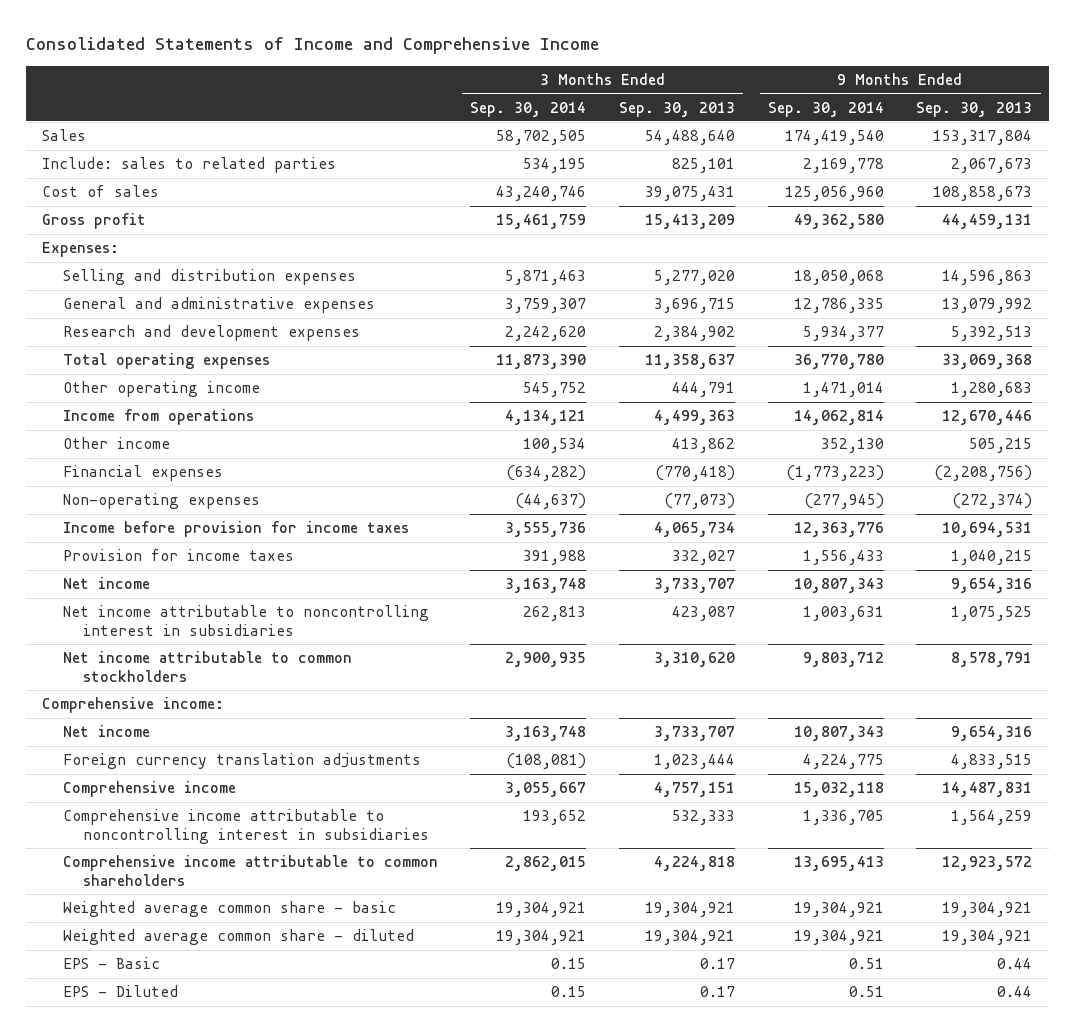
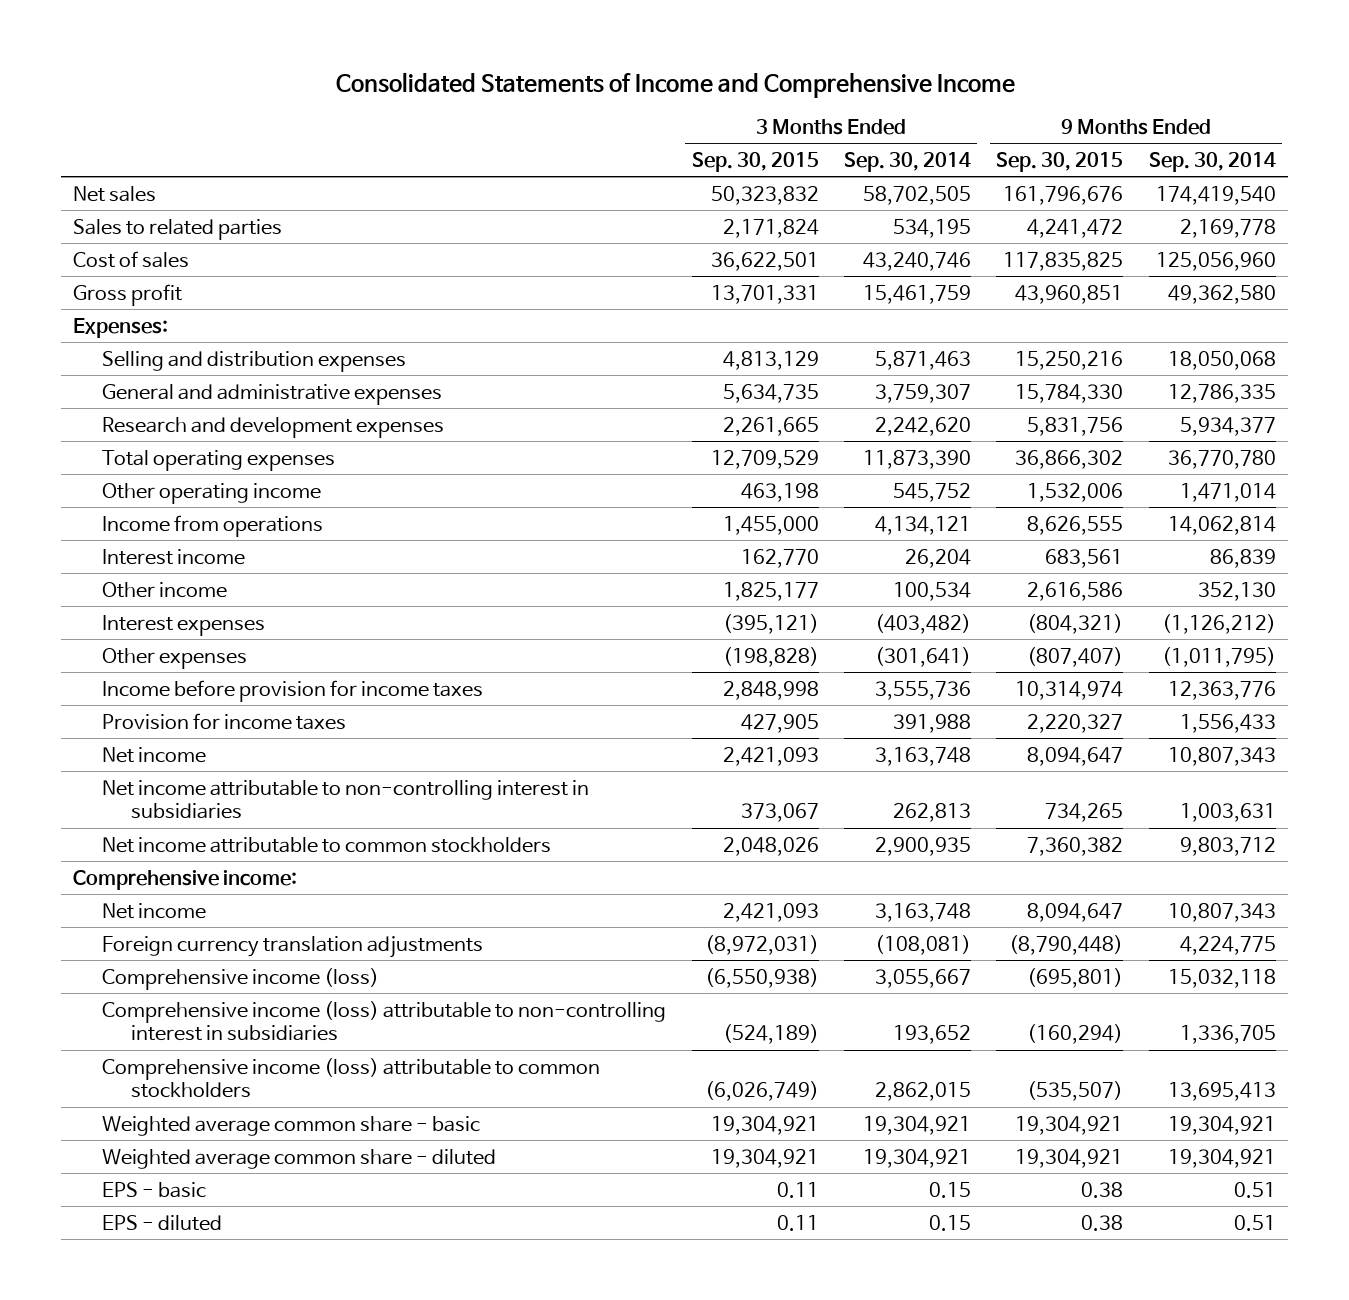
[619,101,736,117] Sep. 30, 2013 -> none
[916,101,1033,117] Sep. 30, 2013 -> none
none -> [691,151,819,172] Sep. 30, 2015
none -> [996,151,1124,172] Sep. 30, 2015
[42,129,87,142] Sales -> [73,185,157,202] Net sales
[42,157,337,174] Include: sales to related parties -> [73,218,283,240] Sales to related parties
none -> [102,548,246,565] Interest income
[62,465,223,482] Financial expenses -> [102,614,266,636] Interest expenses
[506,465,587,482] (634,282) -> [875,613,972,634] (403,482)
[785,465,884,482] (1,773,223) -> [1161,613,1276,634] (1,126,212)
[62,493,260,510] Non-operating expenses -> [102,647,248,669] Other expenses
[515,493,587,510] (44,637) -> [875,646,972,667] (301,641)
[803,493,884,510] (277,945) -> [1161,646,1276,667] (1,011,795)
[62,605,429,636] Net income attributable to noncontrolling interest in subsidiaries -> [102,779,590,820] Net income attributable to non-controlling interest in subsidiaries
[62,781,236,798] Comprehensive income -> [102,967,380,990] Comprehensive income (loss)
[62,809,430,844] Comprehensive income attributable to noncontrolling interest in subsidiaries -> [102,1000,667,1042] Comprehensive income (loss) attributable to non-controlling interest in subsidiaries
[62,855,438,886] Comprehensive income attributable to common shareholders -> [102,1057,601,1099] Comprehensive income (loss) attributable to common stockholders
[62,957,160,970] EPS - Basic -> [102,1181,207,1198] EPS - basic
[62,985,178,998] EPS - Diluted -> [102,1214,223,1231] EPS - diluted

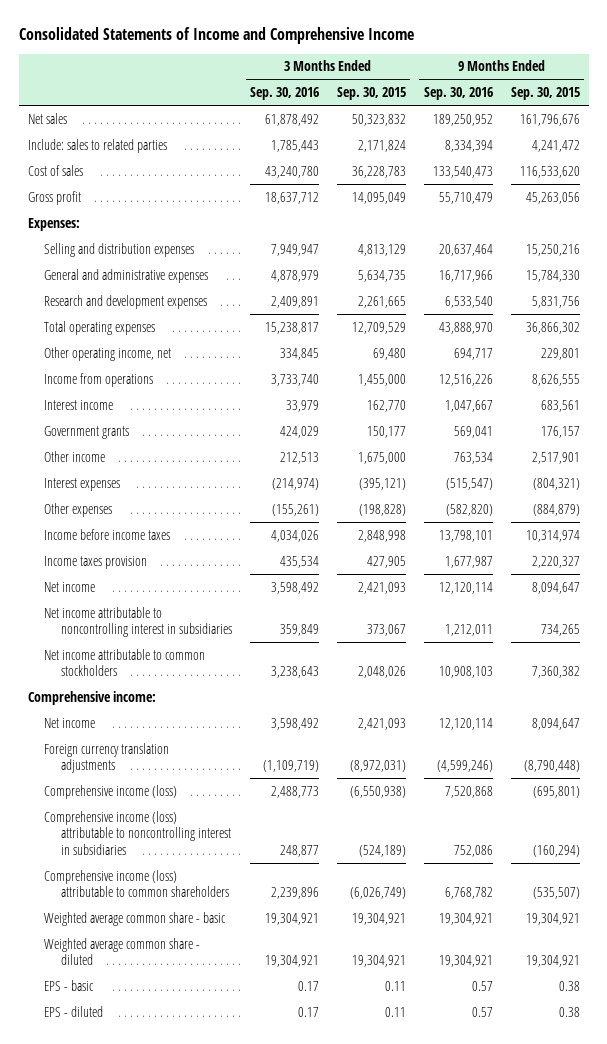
[844,151,972,172] Sep. 30, 2014 -> none
[1148,151,1276,172] Sep. 30, 2014 -> none
none -> [250,87,320,101] Sep. 30, 2016
none -> [423,87,493,101] Sep. 30, 2016
[73,218,283,240] Sales to related parties -> [27,138,167,153] Include: sales to related parties
[710,251,819,271] 36,622,501 -> [352,165,407,178] 36,228,783
[1003,251,1124,271] 117,835,825 -> [519,165,580,178] 116,533,620
[710,284,819,304] 13,701,331 -> [352,191,407,204] 14,095,049
[1015,284,1124,304] 43,960,851 -> [525,191,580,204] 45,263,056
[102,482,322,504] Other operating income -> [44,346,172,361] Other operating income, net
[740,482,819,502] 463,198 -> [373,347,407,360] 69,480
[1027,482,1124,502] 1,532,006 -> [540,347,580,360] 229,801
none -> [44,425,130,439] Government grants
[722,581,819,601] 1,825,177 -> [358,451,407,464] 1,675,000
[1027,581,1124,601] 2,616,586 -> [531,451,580,464] 2,517,901
[1027,646,1124,667] (807,407) -> [532,503,580,516] (884,879)
[102,679,484,702] Income before provision for income taxes -> [44,528,171,540] Income before income taxes
[102,712,347,730] Provision for income taxes -> [44,555,148,569] Income taxes provision
[102,779,590,820] Net income attributable to non-controlling interest in subsidiaries -> [44,606,233,638] Net income attributable to noncontrolling interest in subsidiaries
[102,1000,667,1042] Comprehensive income (loss) attributable to non-controlling interest in subsidiaries -> [44,810,232,856] Comprehensive income (loss) attributable to noncontrolling interest in subsidiaries
[102,1057,601,1099] Comprehensive income (loss) attributable to common stockholders -> [44,869,230,898] Comprehensive income (loss) attributable to common shareholders

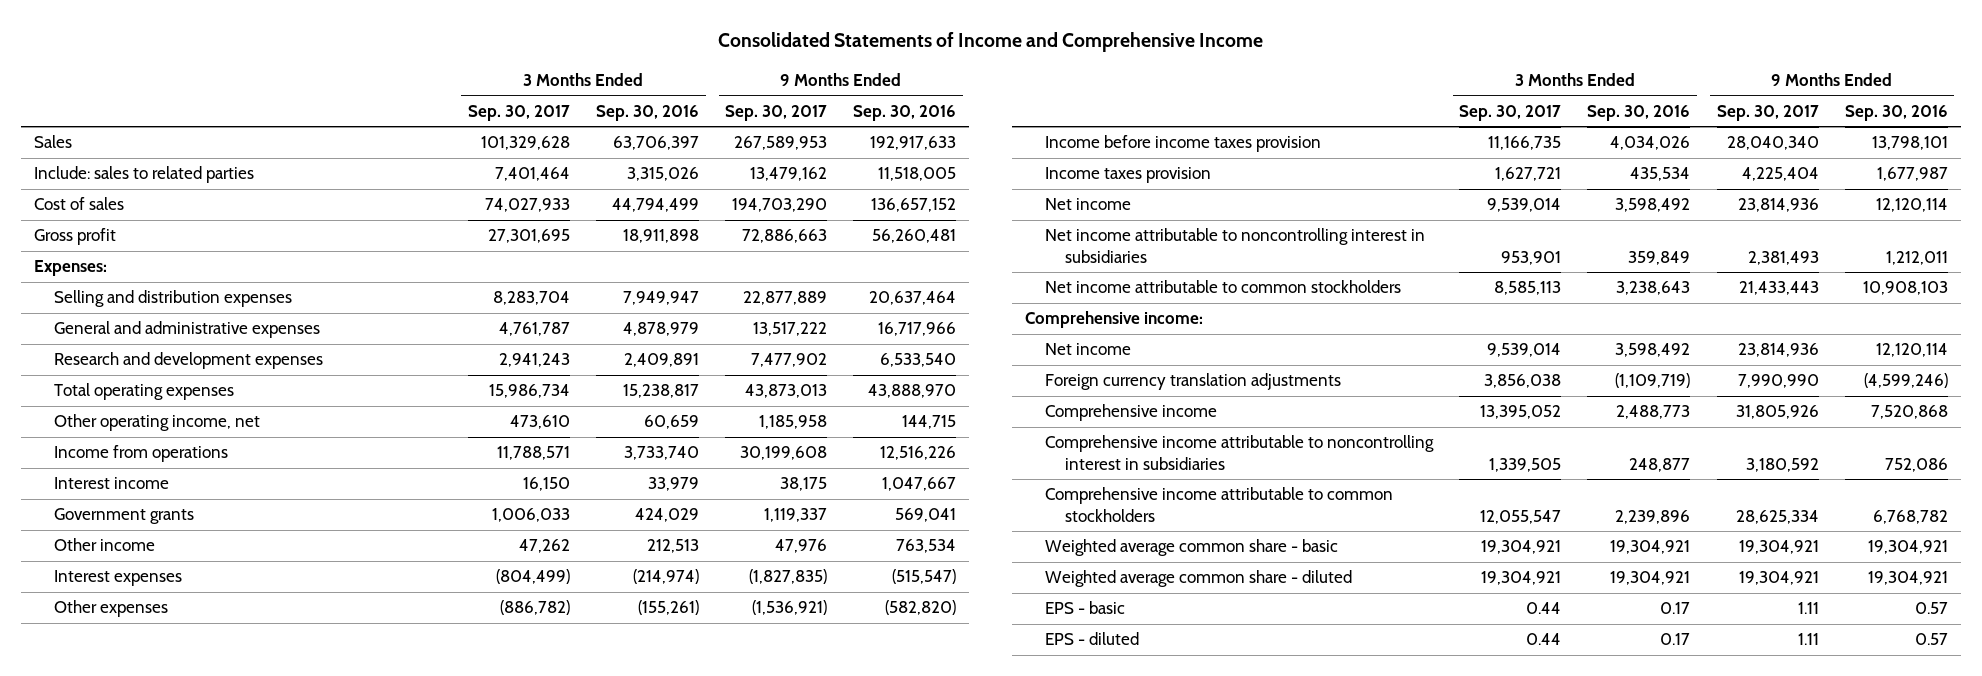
[337,87,407,101] Sep. 30, 2015 -> none
[510,87,580,101] Sep. 30, 2015 -> none
none -> [467,104,570,121] Sep. 30, 2017
none -> [725,104,828,121] Sep. 30, 2017
[27,112,67,124] Net sales -> [33,135,72,149] Sales
[265,113,320,126] 61,878,492 -> [613,136,700,151] 63,706,397
[432,113,493,126] 189,250,952 -> [870,136,957,151] 192,917,633
[271,139,320,152] 1,785,443 -> [627,167,700,182] 3,315,026
[444,139,493,152] 8,334,394 -> [878,167,957,182] 11,518,005
[265,165,320,178] 43,240,780 -> [612,198,700,213] 44,794,499
[432,165,493,178] 133,540,473 -> [871,198,957,213] 136,657,152
[265,191,320,204] 18,637,712 -> [623,229,700,244] 18,911,898
[438,191,493,204] 55,710,479 -> [872,229,957,244] 56,260,481
[280,347,320,360] 334,845 -> [644,415,700,430] 60,659
[453,347,493,360] 694,717 -> [902,415,957,430] 144,715
[44,528,171,540] Income before income taxes -> [1045,135,1322,153] Income before income taxes provision
[44,784,178,799] Comprehensive income (loss) -> [1045,404,1218,422] Comprehensive income
[44,810,232,856] Comprehensive income (loss) attributable to noncontrolling interest in subsidiaries -> [1045,435,1435,470] Comprehensive income attributable to noncontrolling interest in subsidiaries
[44,869,230,898] Comprehensive income (loss) attributable to common shareholders -> [1045,487,1394,522] Comprehensive income attributable to common stockholders

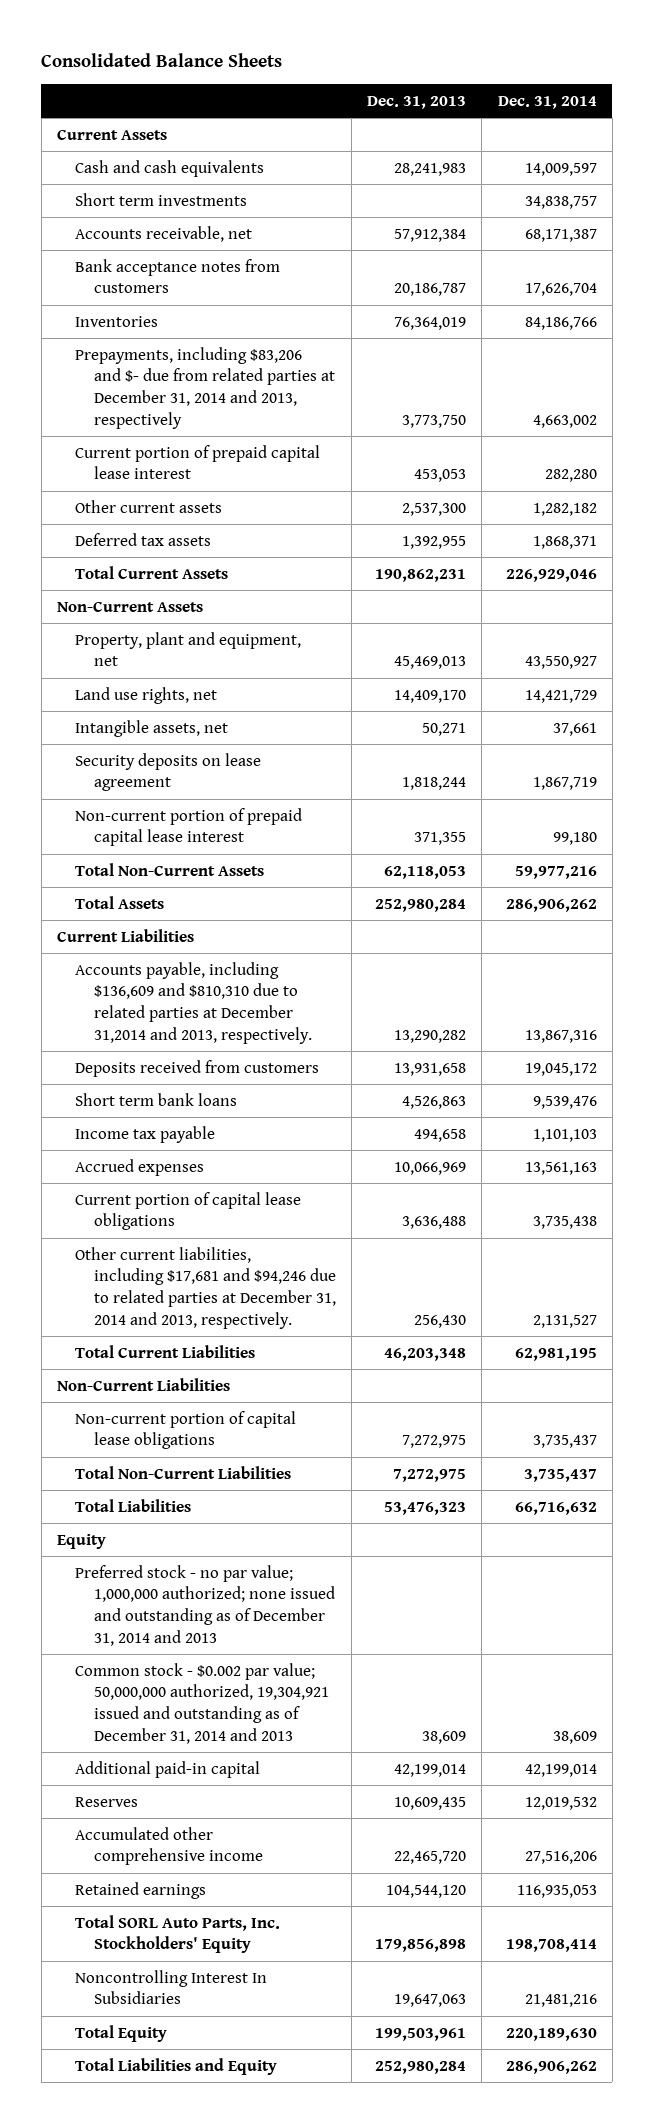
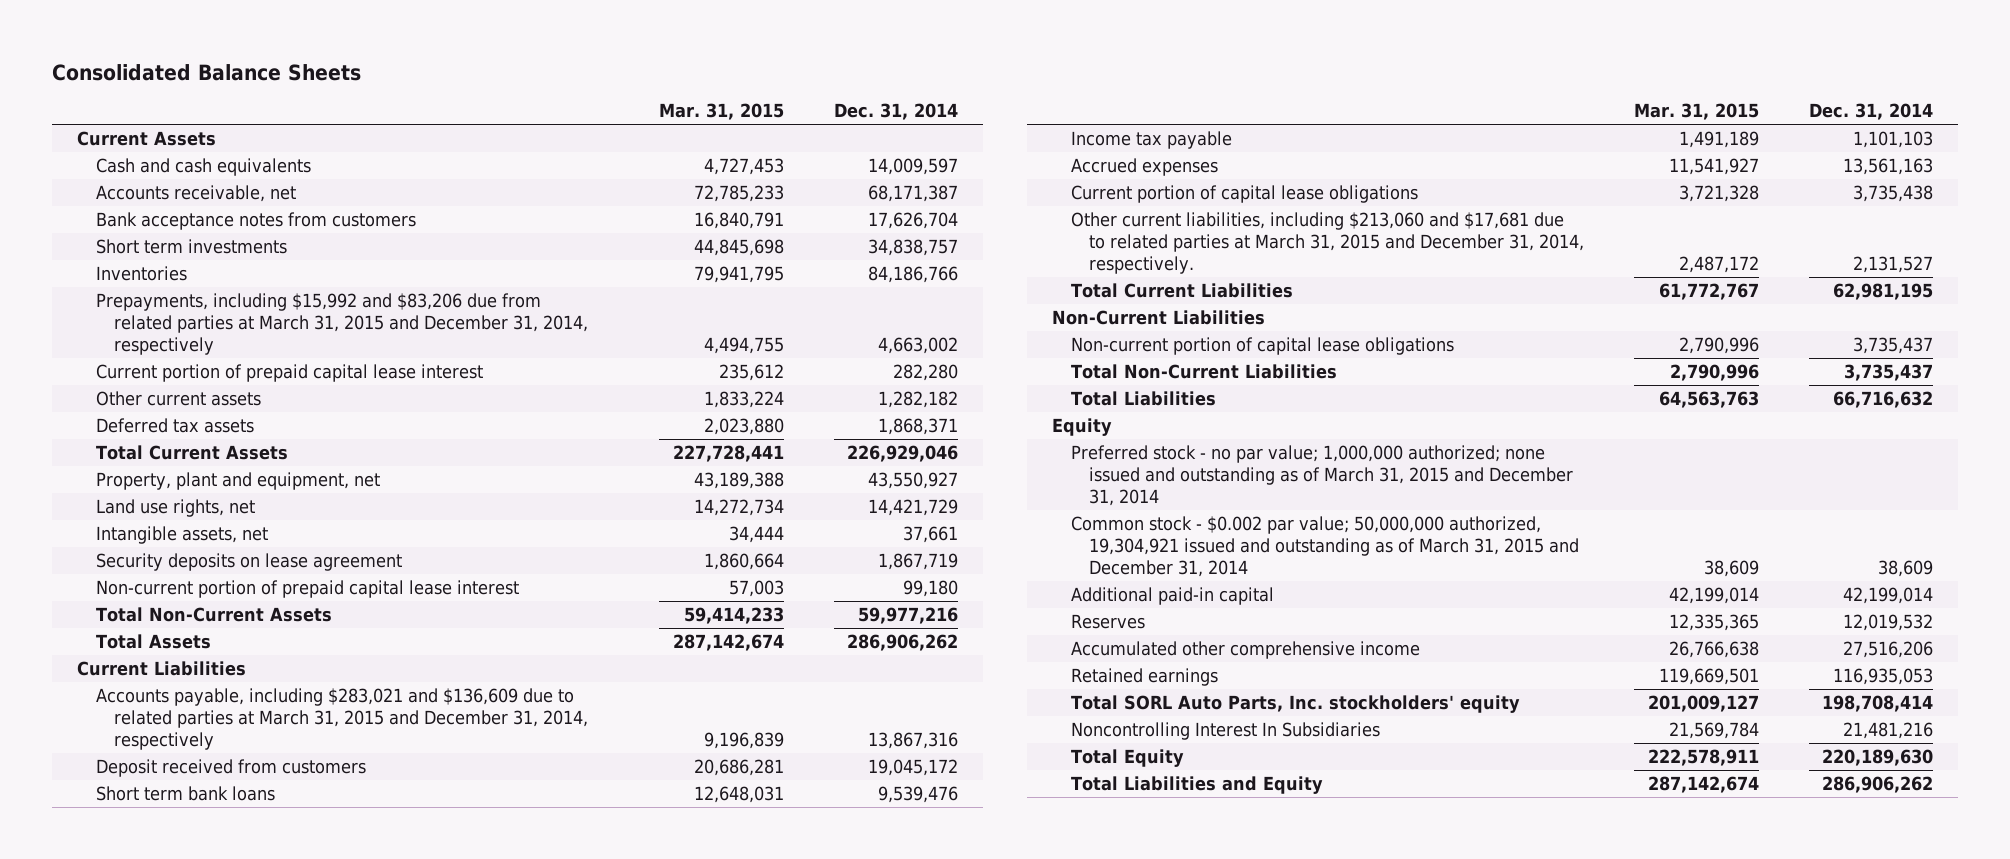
[367,95,467,109] Dec. 31, 2013 -> none
none -> [659,103,785,121] Mar. 31, 2015
[75,192,248,206] Short term investments -> [95,238,287,254] Short term investments
[75,346,335,429] Prepayments, including $83,206 and $- due from related parties at December 31, 2014 and 2013, respectively -> [95,292,589,355] Prepayments, including $15,992 and $83,206 due from related parties at March 31, 2015 and December 31, 2014, respectively
[56,600,203,612] Non-Current Assets -> none
[75,961,312,1044] Accounts payable, including $136,609 and $810,310 due to related parties at December 31,2014 and 2013, respectively. -> [95,687,589,750] Accounts payable, including $283,021 and $136,609 due to related parties at March 31, 2015 and December 31, 2014, respectively
[75,1059,320,1077] Deposits received from customers -> [95,758,366,777] Deposit received from customers
[75,1246,336,1329] Other current liabilities, including $17,681 and $94,246 due to related parties at December 31, 2014 and 2013, respectively. -> [1070,211,1585,274] Other current liabilities, including $213,060 and $17,681 due to related parties at March 31, 2015 and December 31, 2014, respectively.
[75,1564,335,1646] Preferred stock - no par value; 1,000,000 authorized; none issued and outstanding as of December 31, 2014 and 2013 -> [1070,444,1574,506] Preferred stock - no par value; 1,000,000 authorized; none issued and outstanding as of March 31, 2015 and December 31, 2014
[75,1662,329,1744] Common stock - $0.002 par value; 50,000,000 authorized, 19,304,921 issued and outstanding as of December 31, 2014 and 2013 -> [1070,515,1580,577] Common stock - $0.002 par value; 50,000,000 authorized, 19,304,921 issued and outstanding as of March 31, 2015 and December 31, 2014
[75,1914,281,1954] Total SORL Auto Parts, Inc. Stockholders' Equity -> [1070,694,1520,713] Total SORL Auto Parts, Inc. stockholders' equity

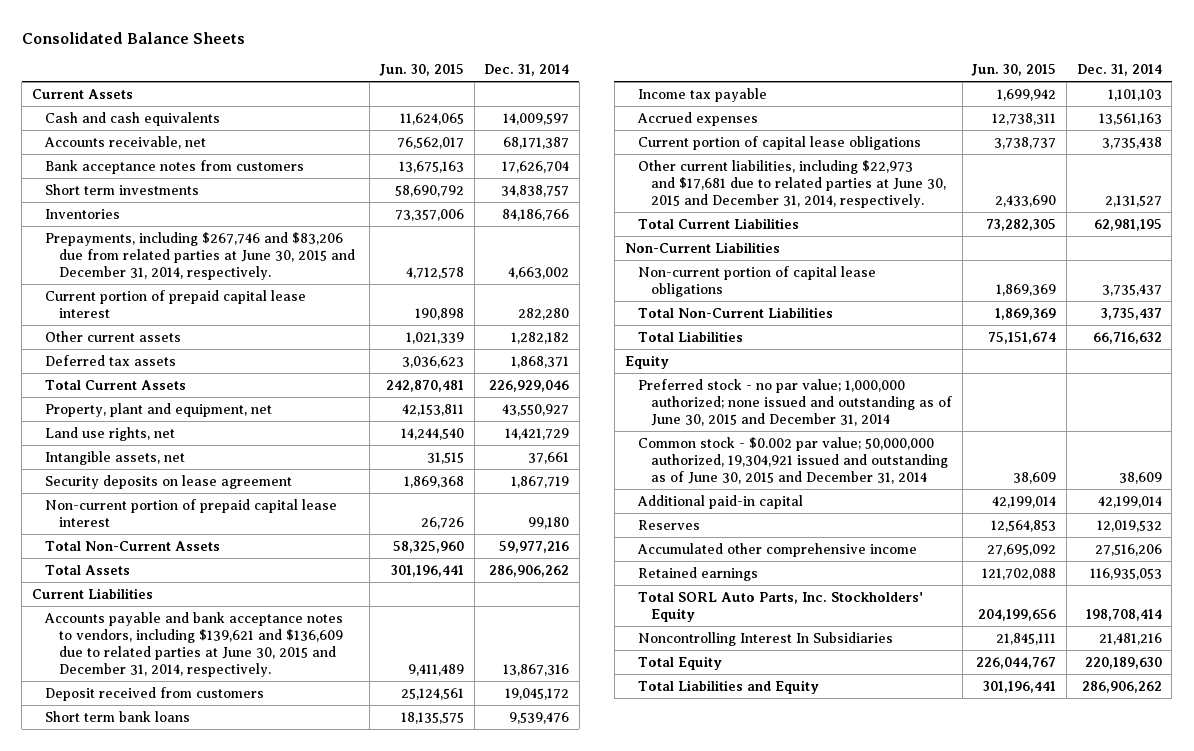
[659,103,785,121] Mar. 31, 2015 -> none
none -> [378,64,464,77] Jun. 30, 2015
[95,292,589,355] Prepayments, including $15,992 and $83,206 due from related parties at March 31, 2015 and December 31, 2014, respectively -> [45,231,355,280] Prepayments, including $267,746 and $83,206 due from related parties at June 30, 2015 and December 31, 2014, respectively.
[95,687,589,750] Accounts payable, including $283,021 and $136,609 due to related parties at March 31, 2015 and December 31, 2014, respectively -> [44,611,344,677] Accounts payable and bank acceptance notes to vendors, including $139,621 and $136,609 due to related parties at June 30, 2015 and December 31, 2014, respectively.
[1070,211,1585,274] Other current liabilities, including $213,060 and $17,681 due to related parties at March 31, 2015 and December 31, 2014, respectively. -> [637,159,947,208] Other current liabilities, including $22,973 and $17,681 due to related parties at June 30, 2015 and December 31, 2014, respectively.
[1070,444,1574,506] Preferred stock - no par value; 1,000,000 authorized; none issued and outstanding as of March 31, 2015 and December 31, 2014 -> [637,378,953,426] Preferred stock - no par value; 1,000,000 authorized; none issued and outstanding as of June 30, 2015 and December 31, 2014
[1070,515,1580,577] Common stock - $0.002 par value; 50,000,000 authorized, 19,304,921 issued and outstanding as of March 31, 2015 and December 31, 2014 -> [637,436,949,484] Common stock - $0.002 par value; 50,000,000 authorized, 19,304,921 issued and outstanding as of June 30, 2015 and December 31, 2014
[1070,694,1520,713] Total SORL Auto Parts, Inc. stockholders' equity -> [637,591,923,622] Total SORL Auto Parts, Inc. Stockholders' Equity

